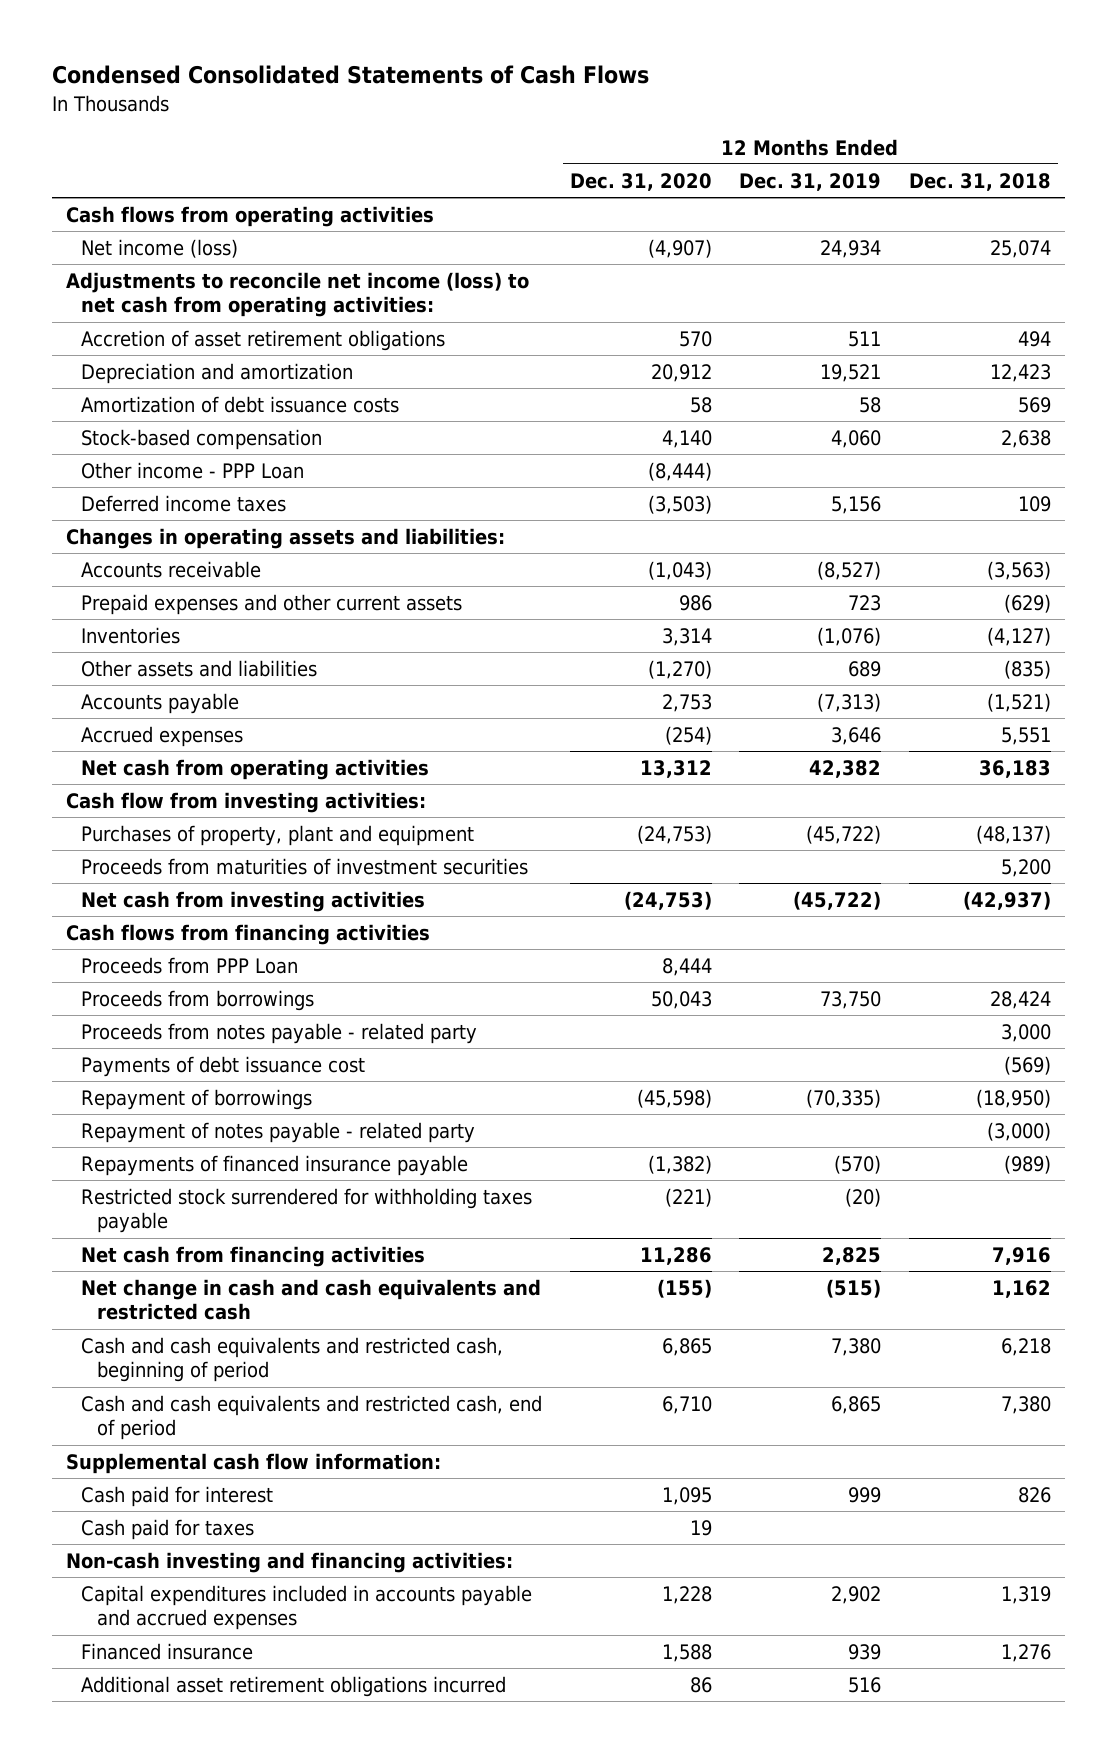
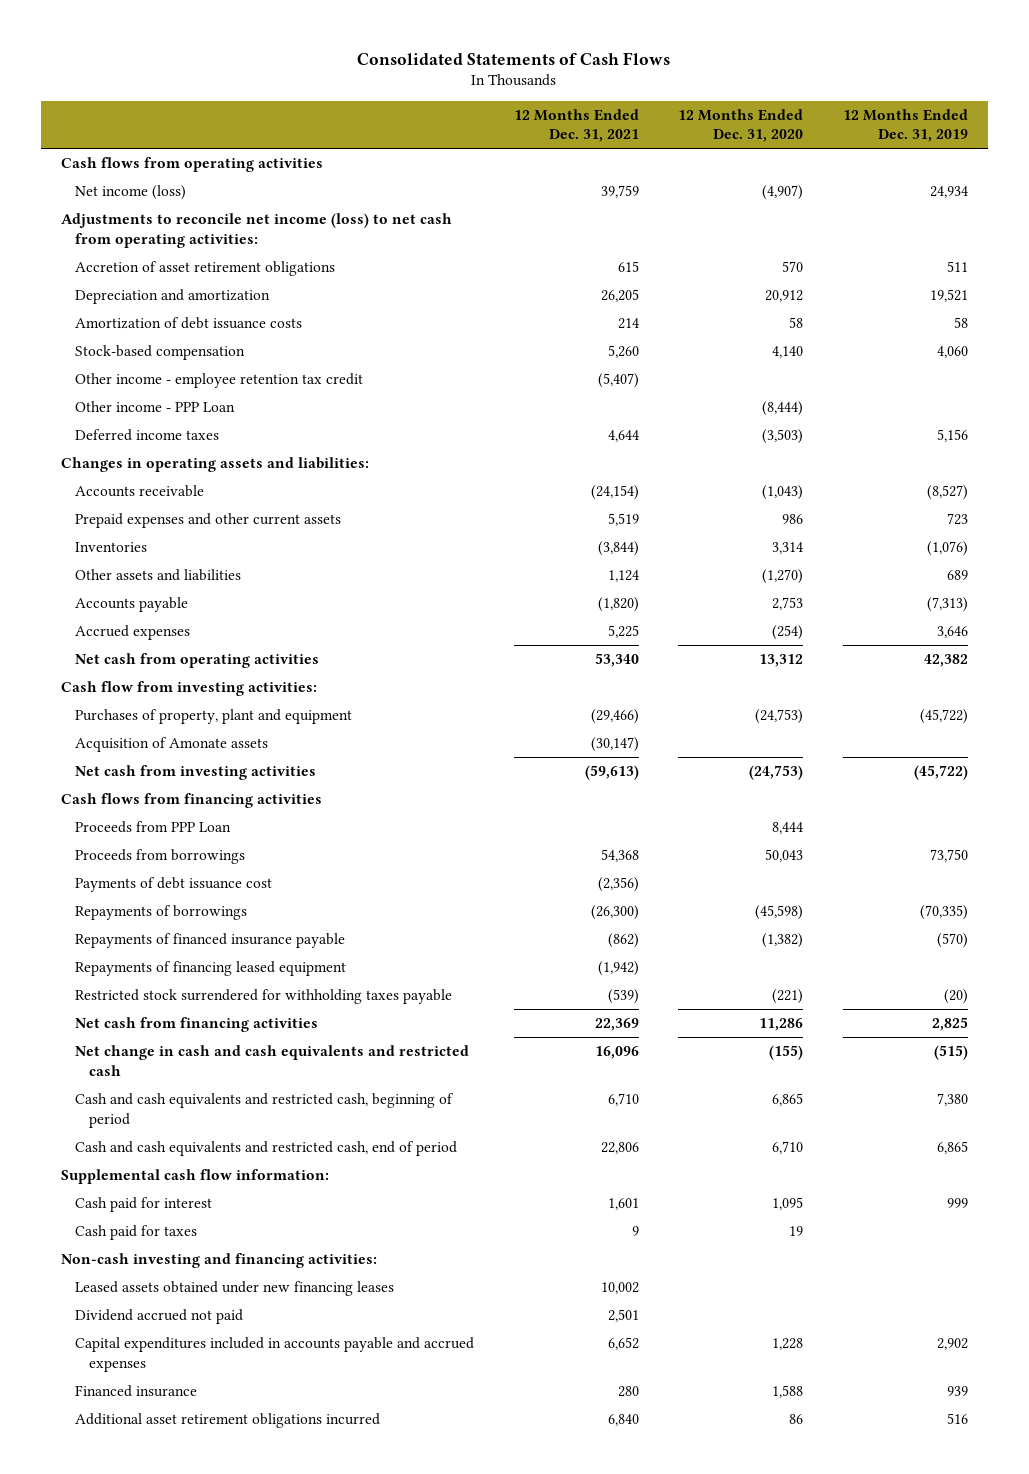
[52,65,650,85] Condensed Consolidated Statements of Cash Flows -> [357,51,671,65] Consolidated Statements of Cash Flows
[908,172,1051,191] Dec. 31, 2018 -> none
none -> [513,108,639,143] 12 Months Ended Dec. 31, 2021
none -> [74,372,363,388] Other income - employee retention tax credit
[81,857,529,875] Proceeds from maturities of investment securities -> none
none -> [74,736,268,752] Acquisition of Amonate assets
[81,1022,478,1044] Proceeds from notes payable - related party -> none
[81,1121,476,1143] Repayment of notes payable - related party -> none
[81,1088,313,1110] Repayment of borrowings -> [74,904,247,920] Repayments of borrowings
none -> [74,960,346,976] Repayments of financing leased equipment
none -> [74,1280,394,1296] Leased assets obtained under new financing leases
none -> [74,1308,243,1324] Dividend accrued not paid

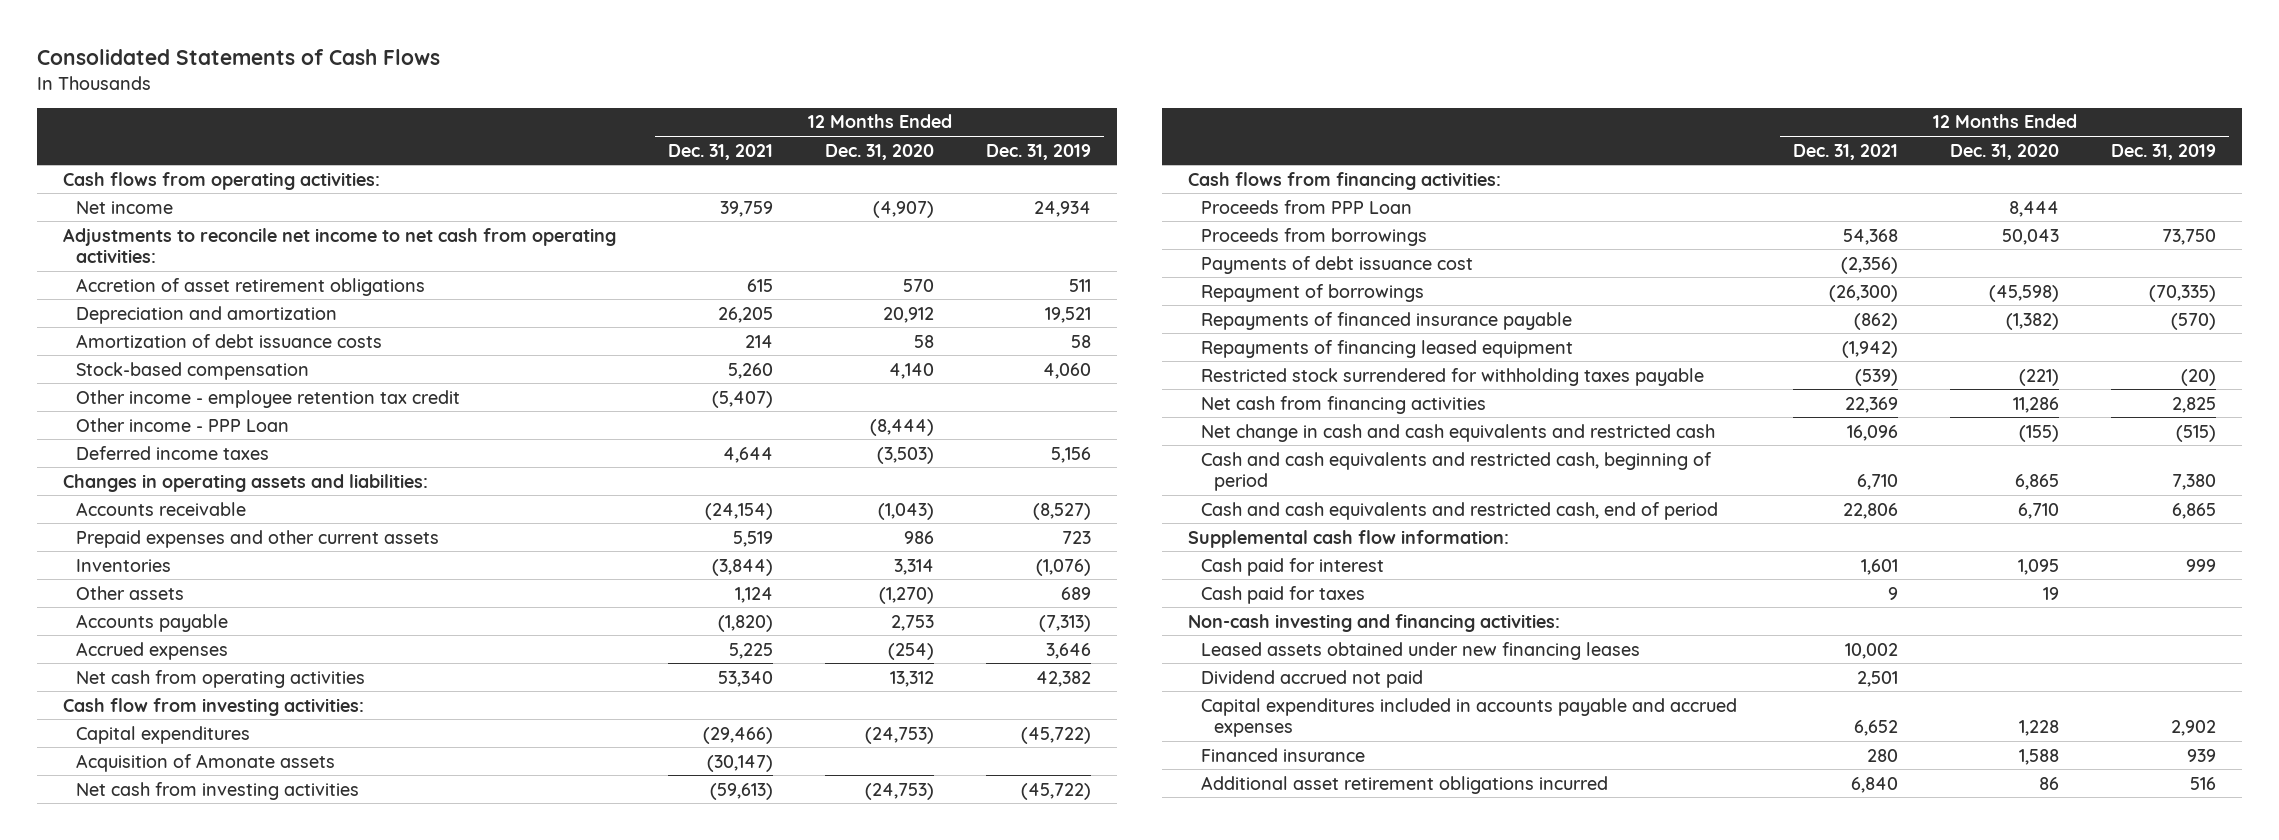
[60,156,323,172] Cash flows from operating activities -> [63,171,381,190] Cash flows from operating activities:
[74,184,186,200] Net income (loss) -> [76,200,174,214] Net income
[60,212,452,248] Adjustments to reconcile net income (loss) to net cash from operating activities: -> [63,227,617,263] Adjustments to reconcile net income to net cash from operating activities:
[74,568,241,581] Other assets and liabilities -> [76,585,185,600] Other assets
[74,708,352,724] Purchases of property, plant and equipment -> [76,725,251,744] Capital expenditures
[60,792,322,808] Cash flows from financing activities -> [1188,171,1502,190] Cash flows from financing activities:
[74,904,247,920] Repayments of borrowings -> [1201,283,1425,302] Repayment of borrowings

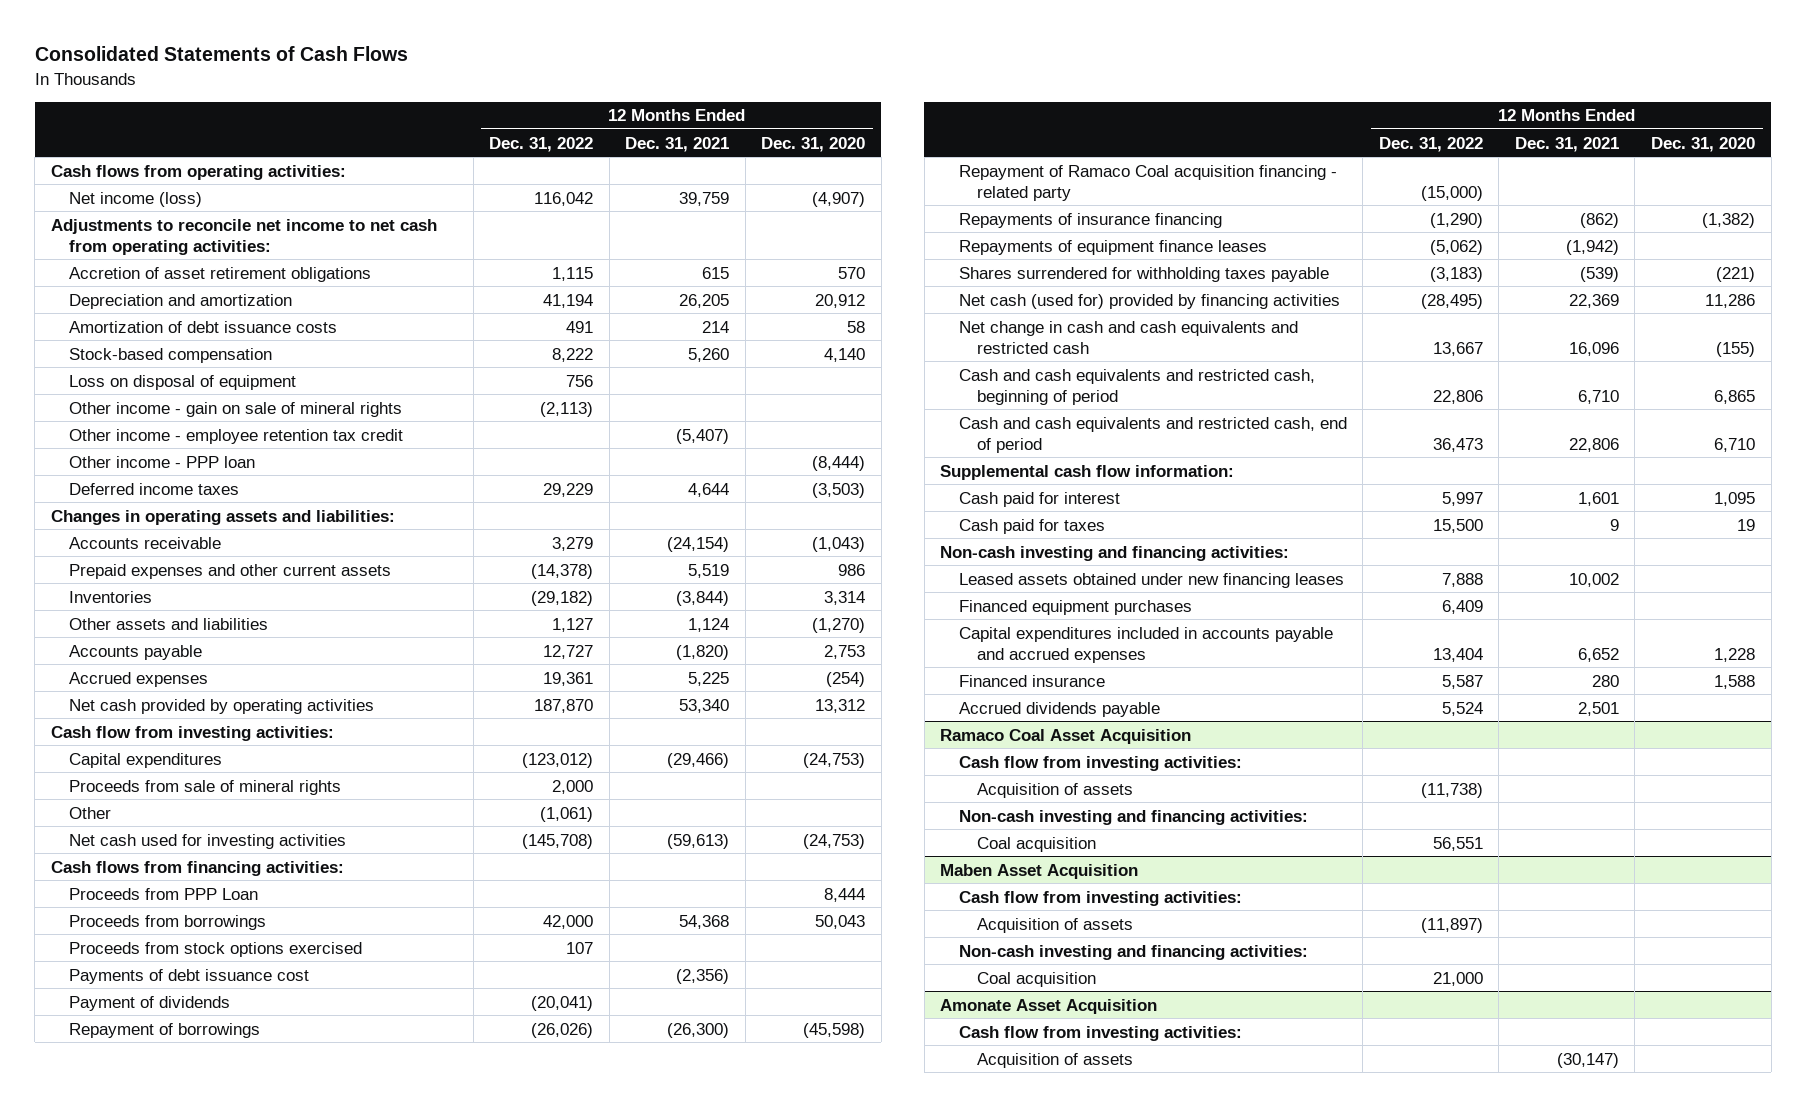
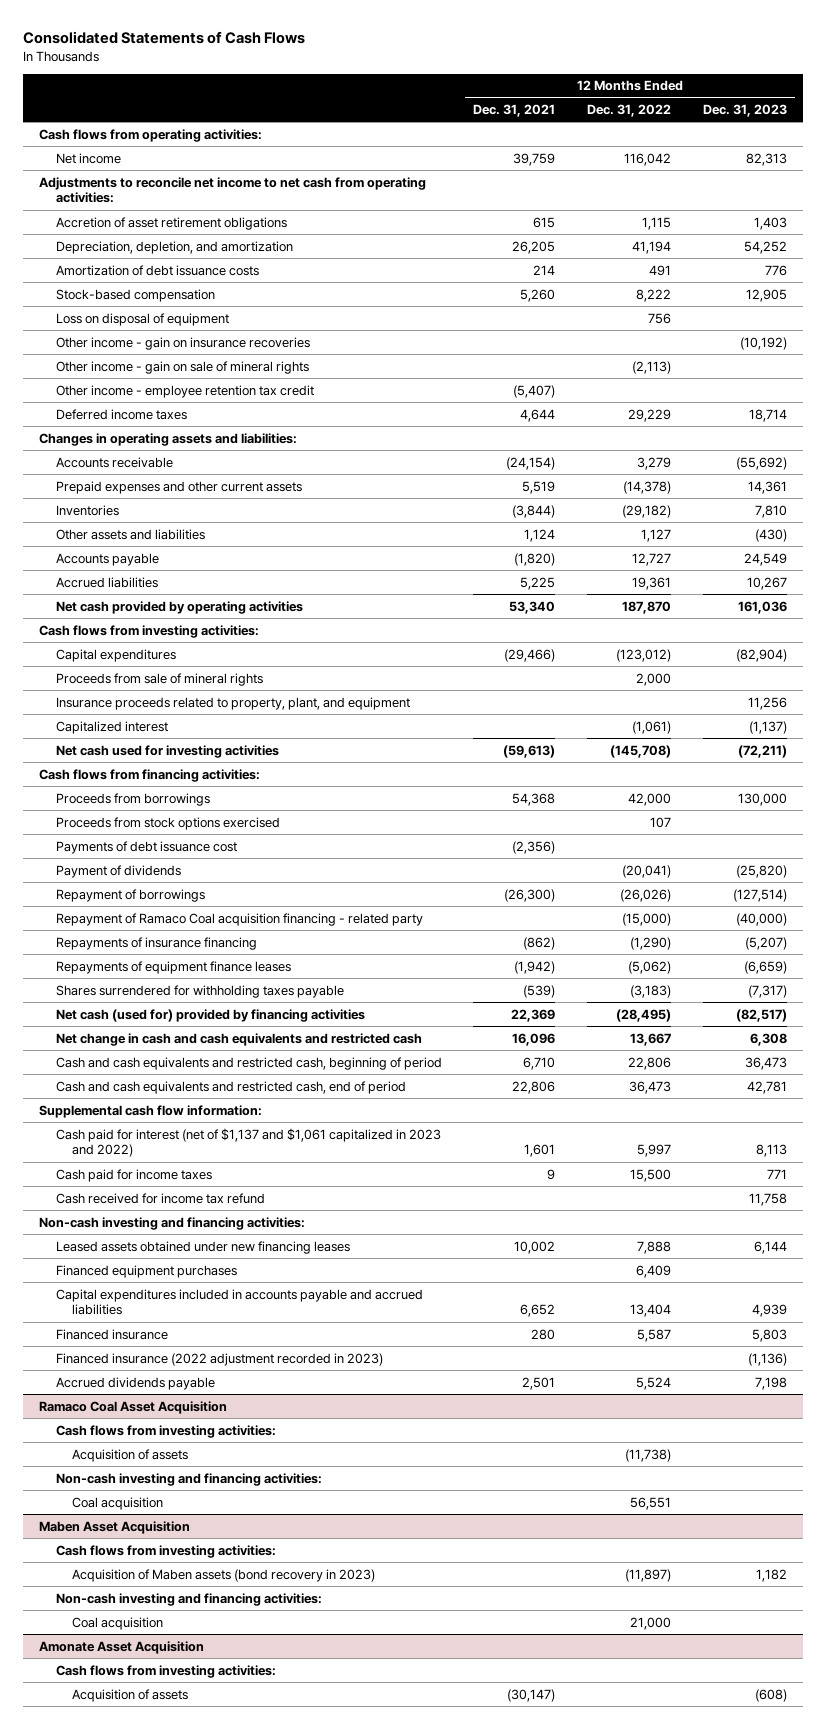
[761,136,866,152] Dec. 31, 2020 -> none
none -> [702,103,787,117] Dec. 31, 2023
[68,191,202,207] Net income (loss) -> [55,152,121,164] Net income
[68,293,292,309] Depreciation and amortization -> [55,240,293,254] Depreciation, depletion, and amortization
none -> [55,336,310,350] Other income - gain on insurance recoveries
[68,455,255,468] Other income - PPP loan -> none
[68,671,208,687] Accrued expenses -> [55,576,158,588] Accrued liabilities
[50,725,334,741] Cash flow from investing activities: -> [39,624,260,638] Cash flows from investing activities:
none -> [55,696,410,710] Insurance proceeds related to property, plant, and equipment
[68,806,111,819] Other -> [55,720,168,734] Capitalized interest
[68,887,258,900] Proceeds from PPP Loan -> none
[958,491,1120,507] Cash paid for interest -> [55,1127,441,1158] Cash paid for interest (net of $1,137 and $1,061 capitalized in 2023 and 2022)
[958,518,1105,534] Cash paid for taxes -> [55,1168,212,1182] Cash paid for income taxes
none -> [55,1192,265,1204] Cash received for income tax refund
[958,626,1333,663] Capital expenditures included in accounts payable and accrued expenses -> [55,1288,423,1316] Capital expenditures included in accounts payable and accrued liabilities
none -> [55,1352,383,1366] Financed insurance (2022 adjustment recorded in 2023)
[958,755,1242,771] Cash flow from investing activities: -> [55,1424,276,1438] Cash flows from investing activities:
[958,890,1242,906] Cash flow from investing activities: -> [55,1544,276,1558] Cash flows from investing activities:
[976,917,1133,933] Acquisition of assets -> [72,1568,376,1582] Acquisition of Maben assets (bond recovery in 2023)
[958,1025,1242,1041] Cash flow from investing activities: -> [55,1664,276,1678] Cash flows from investing activities:

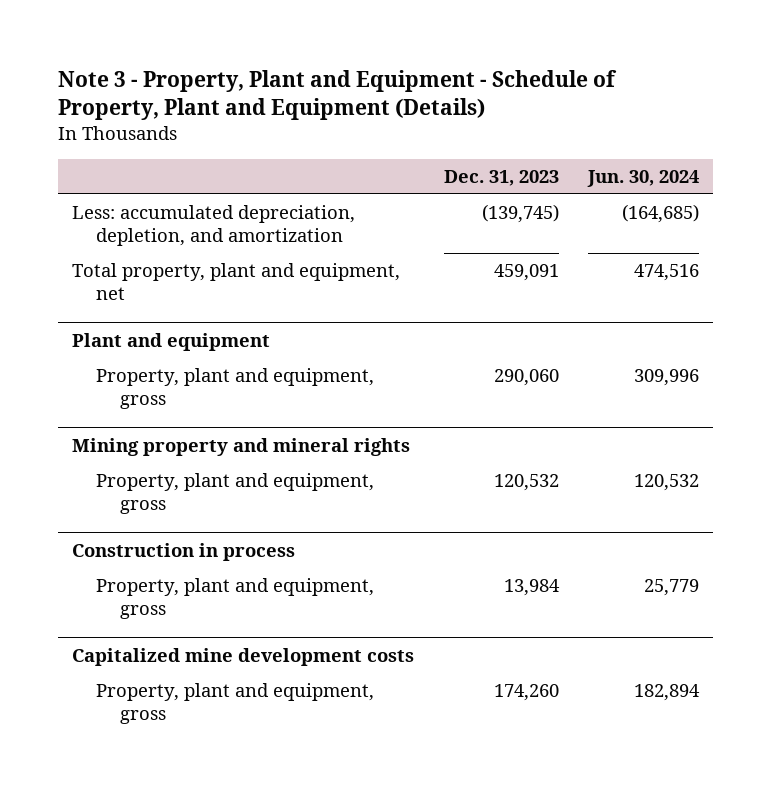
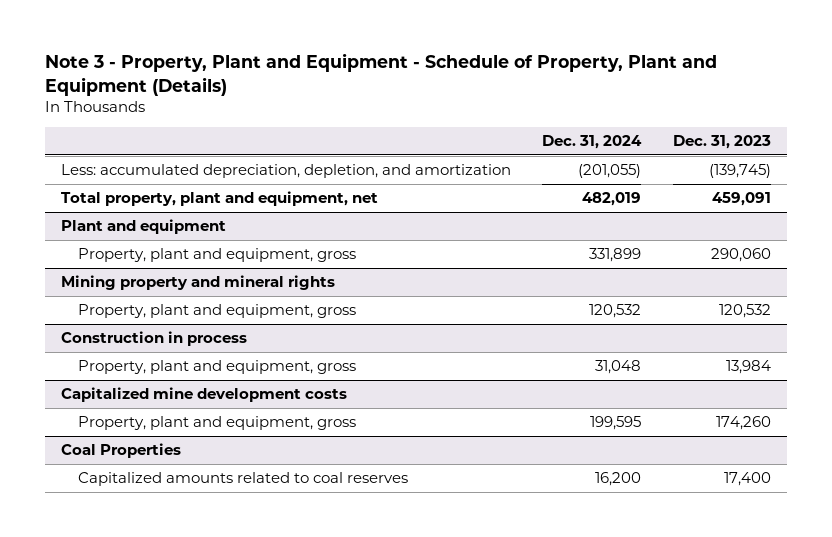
[586,169,699,187] Jun. 30, 2024 -> none
none -> [542,135,643,150] Dec. 31, 2024
none -> [60,443,181,459] Coal Properties
none -> [78,472,409,487] Capitalized amounts related to coal reserves

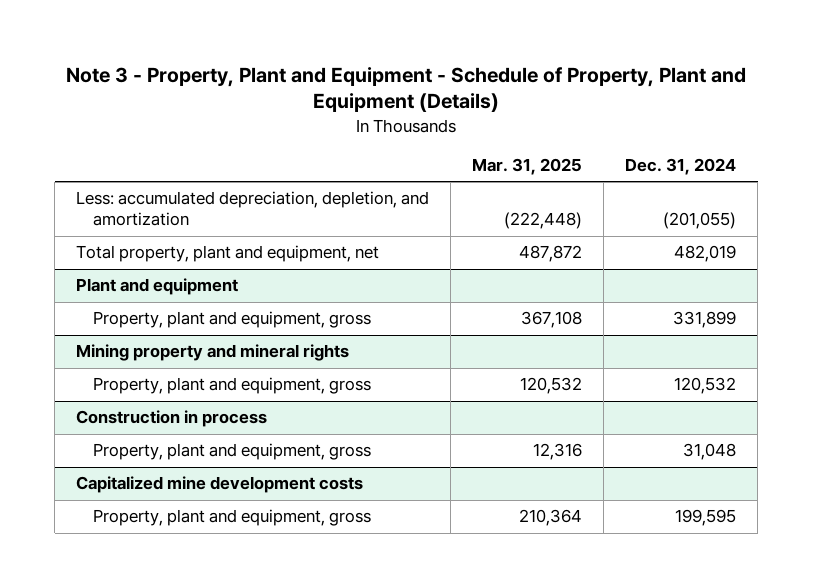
[673,135,772,150] Dec. 31, 2023 -> none
none -> [472,158,583,176] Mar. 31, 2025
[60,443,181,459] Coal Properties -> none
[78,472,409,487] Capitalized amounts related to coal reserves -> none

